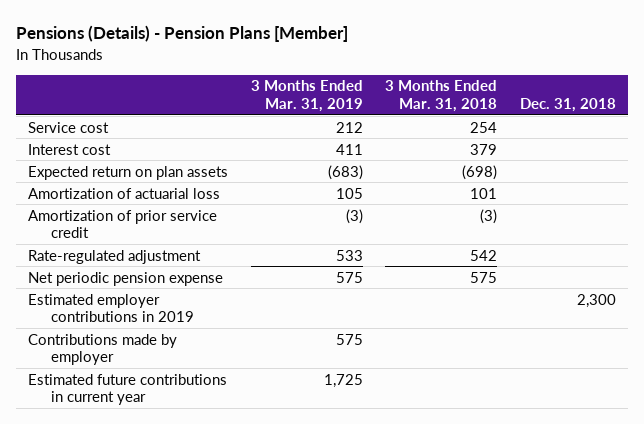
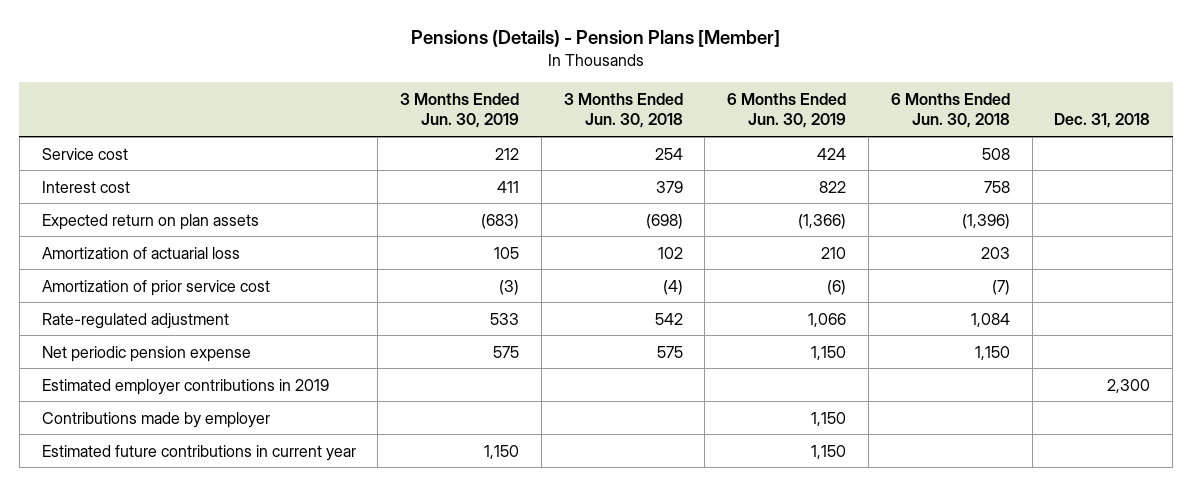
[250,80,363,112] 3 Months Ended Mar. 31, 2019 -> none
[385,80,498,112] 3 Months Ended Mar. 31, 2018 -> none
none -> [400,92,520,129] 3 Months Ended Jun. 30, 2019
none -> [563,92,683,129] 3 Months Ended Jun. 30, 2018
none -> [727,92,847,129] 6 Months Ended Jun. 30, 2019
none -> [890,92,1010,129] 6 Months Ended Jun. 30, 2018
[27,209,217,239] Amortization of prior service credit -> [41,279,270,296] Amortization of prior service cost

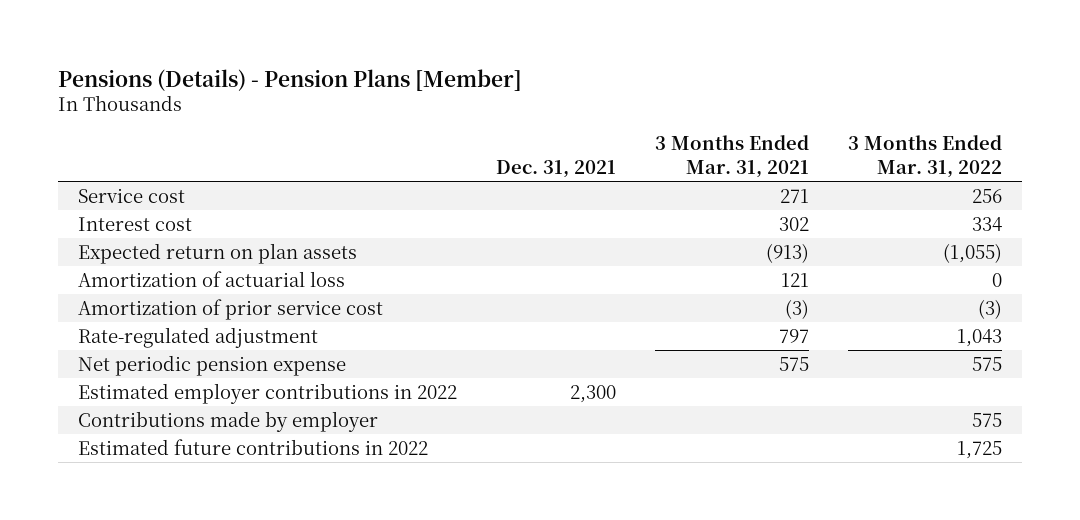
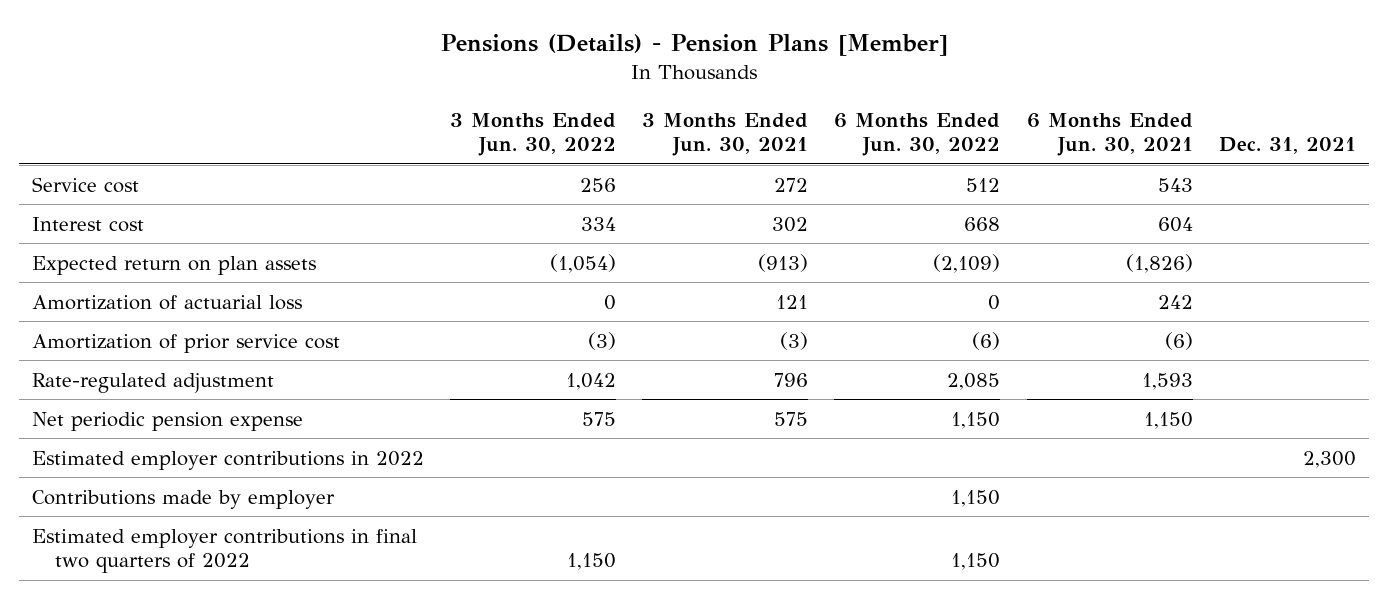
[655,135,810,179] 3 Months Ended Mar. 31, 2021 -> none
[848,135,1003,179] 3 Months Ended Mar. 31, 2022 -> none
none -> [450,112,617,157] 3 Months Ended Jun. 30, 2022
none -> [642,112,809,157] 3 Months Ended Jun. 30, 2021
none -> [834,112,1001,157] 6 Months Ended Jun. 30, 2022
none -> [1026,112,1193,157] 6 Months Ended Jun. 30, 2021
[77,438,428,455] Estimated future contributions in 2022 -> [32,528,418,574] Estimated employer contributions in final two quarters of 2022

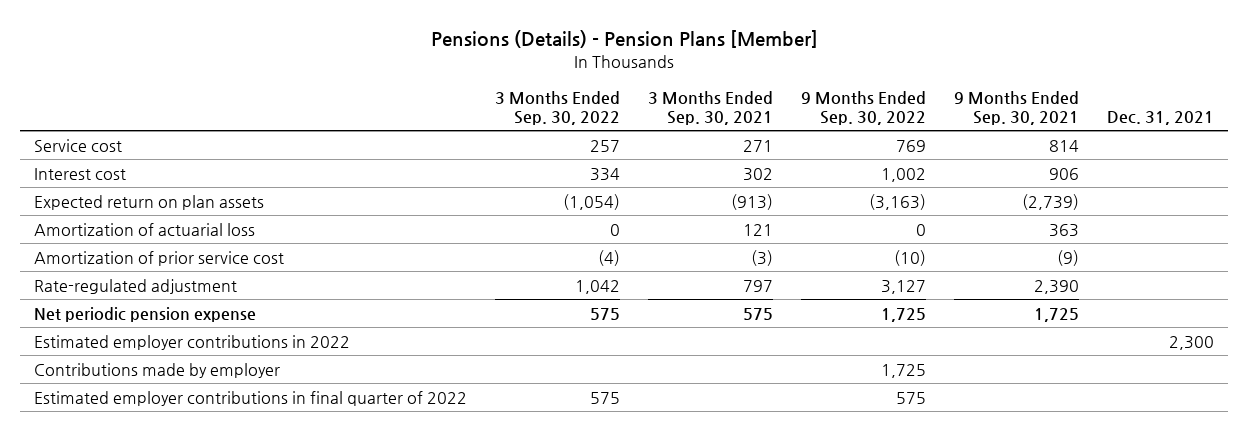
[450,112,617,157] 3 Months Ended Jun. 30, 2022 -> none
[642,112,809,157] 3 Months Ended Jun. 30, 2021 -> none
[834,112,1001,157] 6 Months Ended Jun. 30, 2022 -> none
[1026,112,1193,157] 6 Months Ended Jun. 30, 2021 -> none
none -> [495,91,621,126] 3 Months Ended Sep. 30, 2022
none -> [648,91,774,126] 3 Months Ended Sep. 30, 2021
none -> [801,91,927,126] 9 Months Ended Sep. 30, 2022
none -> [953,91,1079,126] 9 Months Ended Sep. 30, 2021
[32,528,418,574] Estimated employer contributions in final two quarters of 2022 -> [34,390,468,406] Estimated employer contributions in final quarter of 2022

